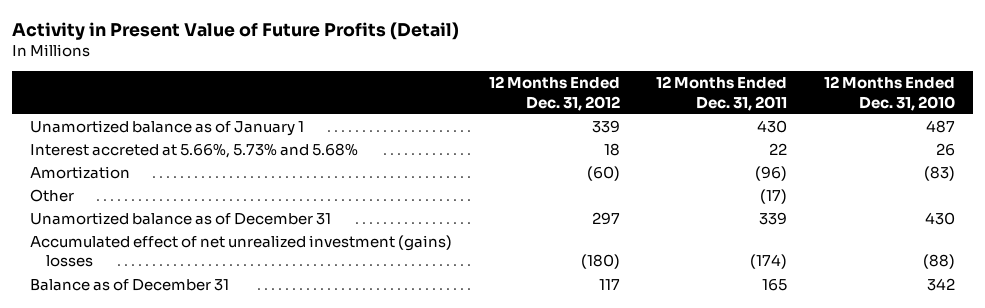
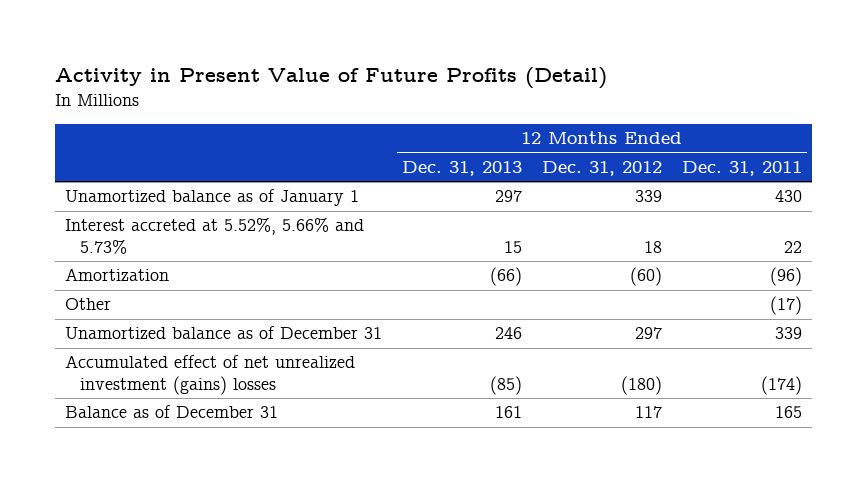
[823,76,955,111] 12 Months Ended Dec. 31, 2010 -> none
none -> [401,161,522,177] Dec. 31, 2013
[30,143,359,159] Interest accreted at 5.66%, 5.73% and 5.68% -> [64,217,364,255] Interest accreted at 5.52%, 5.66% and 5.73%

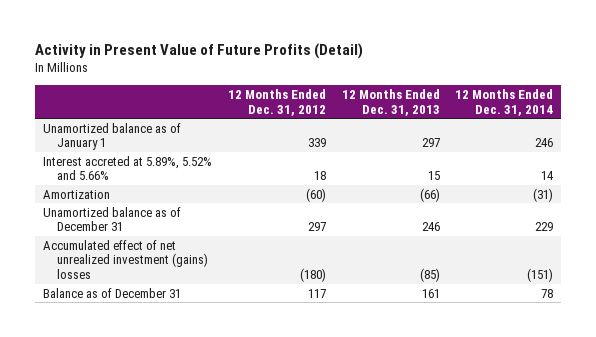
[681,161,802,177] Dec. 31, 2011 -> none
none -> [455,88,554,116] 12 Months Ended Dec. 31, 2014
[64,217,364,255] Interest accreted at 5.52%, 5.66% and 5.73% -> [43,155,213,181] Interest accreted at 5.89%, 5.52% and 5.66%
[64,298,111,311] Other -> none

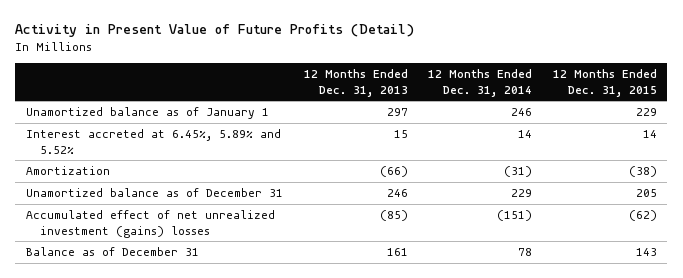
[227,88,326,116] 12 Months Ended Dec. 31, 2012 -> none
none -> [553,69,658,97] 12 Months Ended Dec. 31, 2015
[43,155,213,181] Interest accreted at 5.89%, 5.52% and 5.66% -> [25,128,281,154] Interest accreted at 6.45%, 5.89% and 5.52%

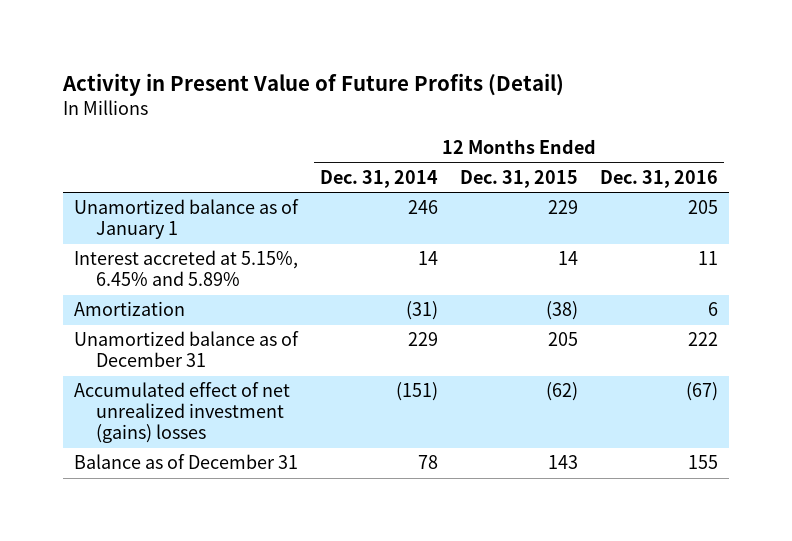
[303,69,408,97] 12 Months Ended Dec. 31, 2013 -> none
none -> [599,169,718,188] Dec. 31, 2016
[25,128,281,154] Interest accreted at 6.45%, 5.89% and 5.52% -> [73,250,298,287] Interest accreted at 5.15%, 6.45% and 5.89%

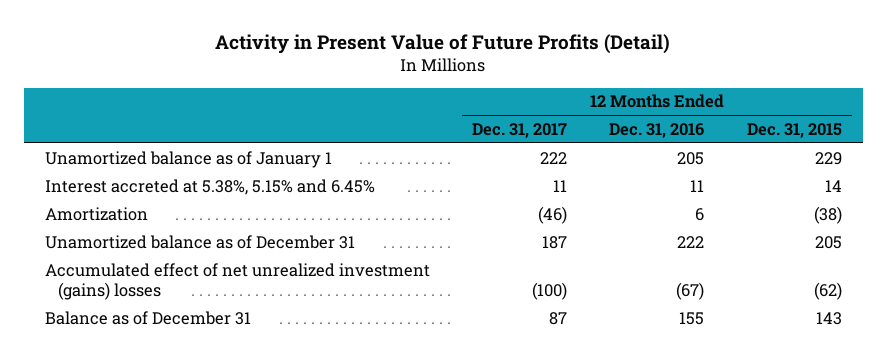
[319,169,438,188] Dec. 31, 2014 -> none
none -> [472,122,568,138] Dec. 31, 2017
[73,250,298,287] Interest accreted at 5.15%, 6.45% and 5.89% -> [45,178,376,195] Interest accreted at 5.38%, 5.15% and 6.45%

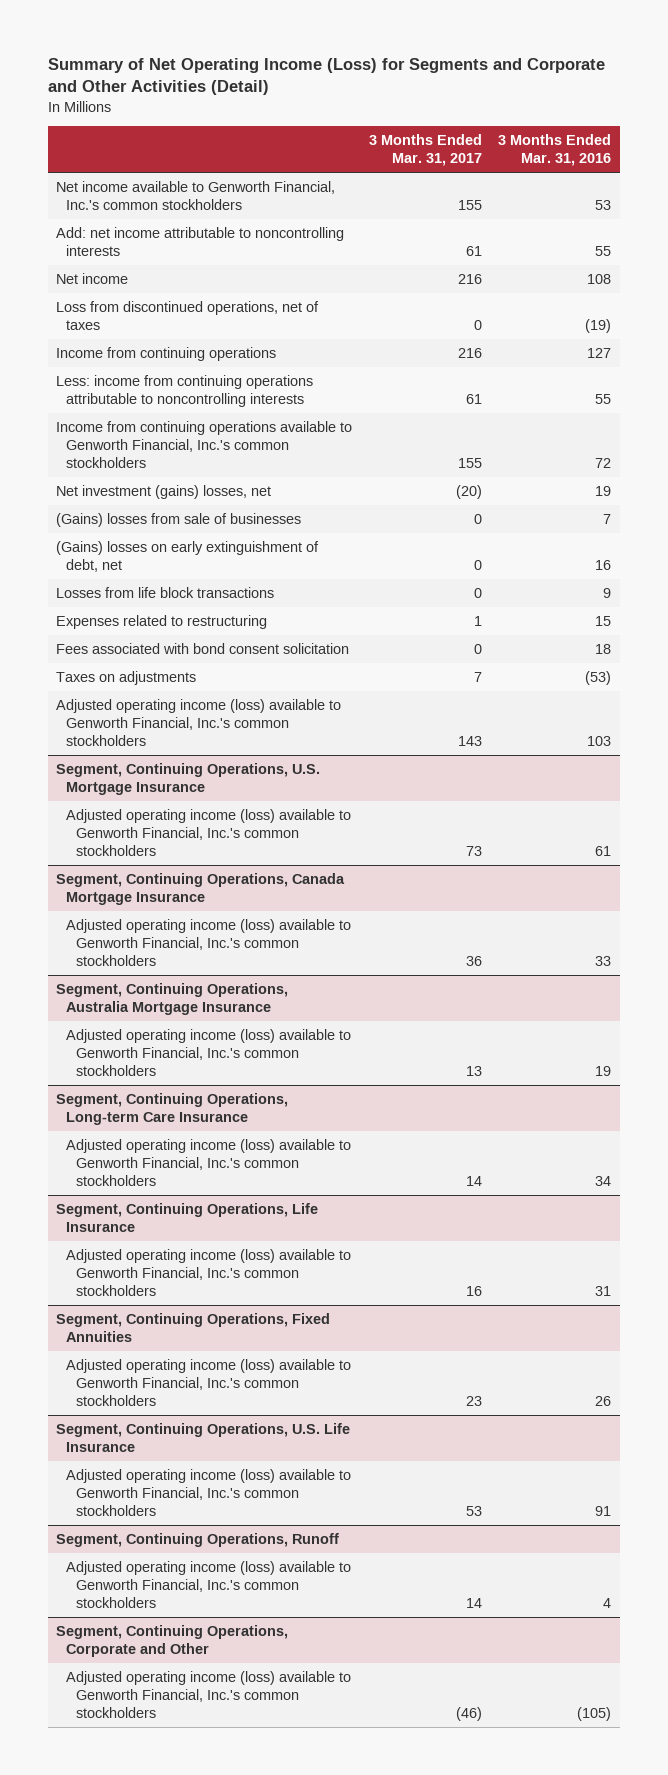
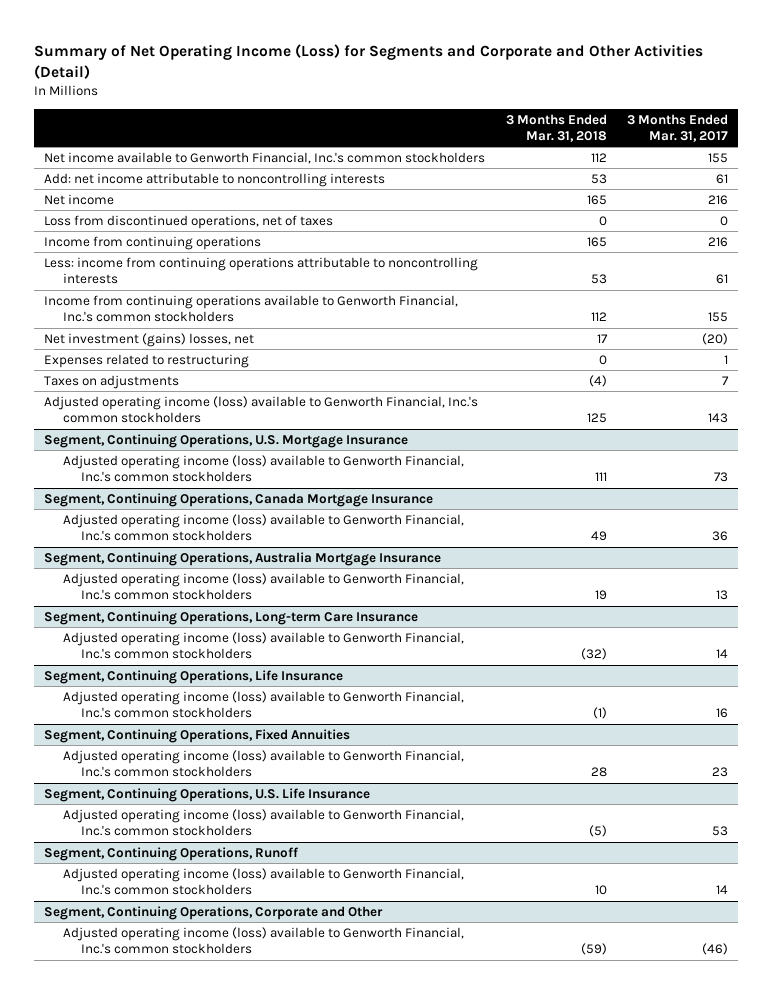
[498,133,612,166] 3 Months Ended Mar. 31, 2016 -> none
none -> [505,113,607,142] 3 Months Ended Mar. 31, 2018
[56,513,302,528] (Gains) losses from sale of businesses -> none
[56,541,320,573] (Gains) losses on early extinguishment of debt, net -> none
[56,587,275,599] Losses from life block transactions -> none
[56,643,350,655] Fees associated with bond consent solicitation -> none

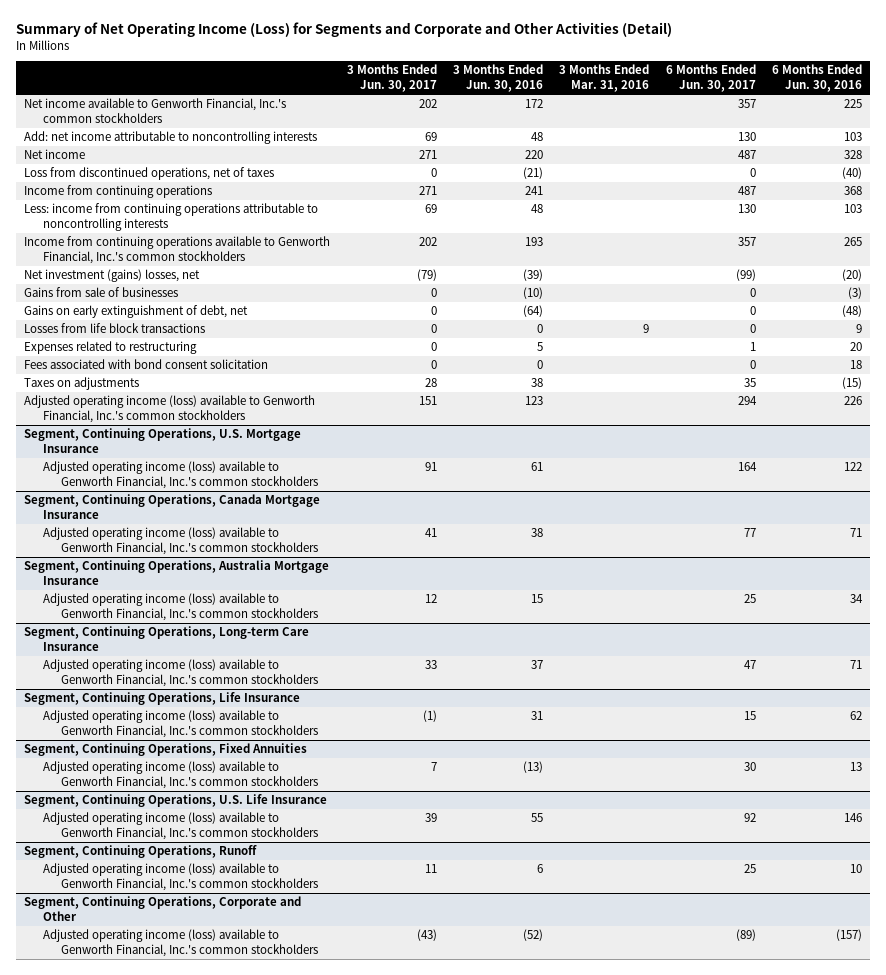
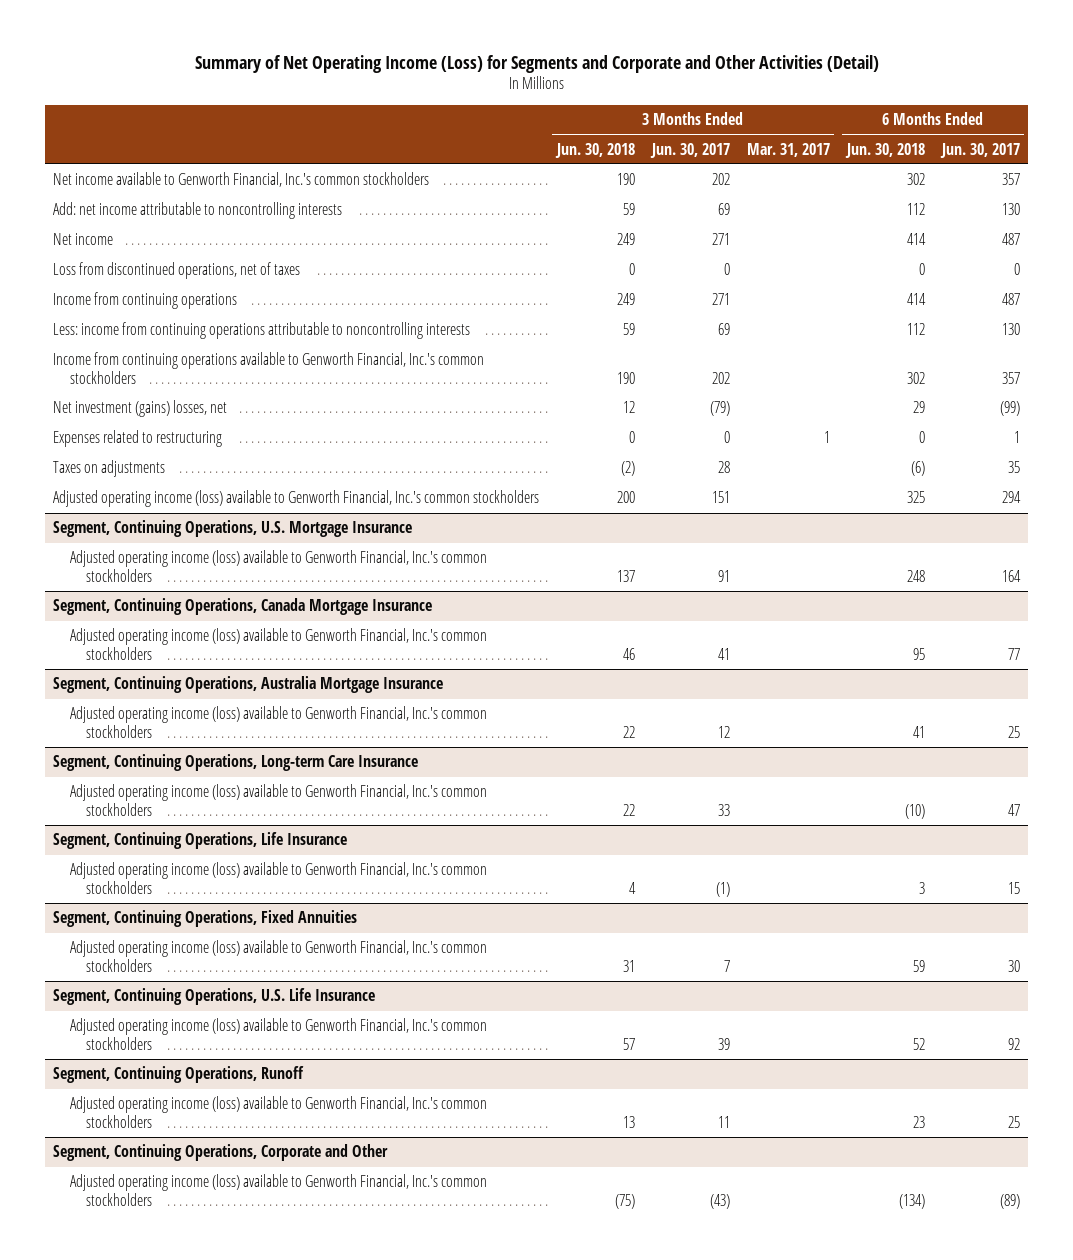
[452,64,543,93] 3 Months Ended Jun. 30, 2016 -> none
[559,64,650,93] 3 Months Ended Mar. 31, 2016 -> none
[771,64,862,93] 6 Months Ended Jun. 30, 2016 -> none
none -> [554,142,635,158] Jun. 30, 2018
none -> [746,142,830,157] Mar. 31, 2017
none -> [844,142,925,158] Jun. 30, 2018
[24,287,179,298] Gains from sale of businesses -> none
[24,305,249,319] Gains on early extinguishment of debt, net -> none
[24,323,206,334] Losses from life block transactions -> none
[24,359,269,370] Fees associated with bond consent solicitation -> none

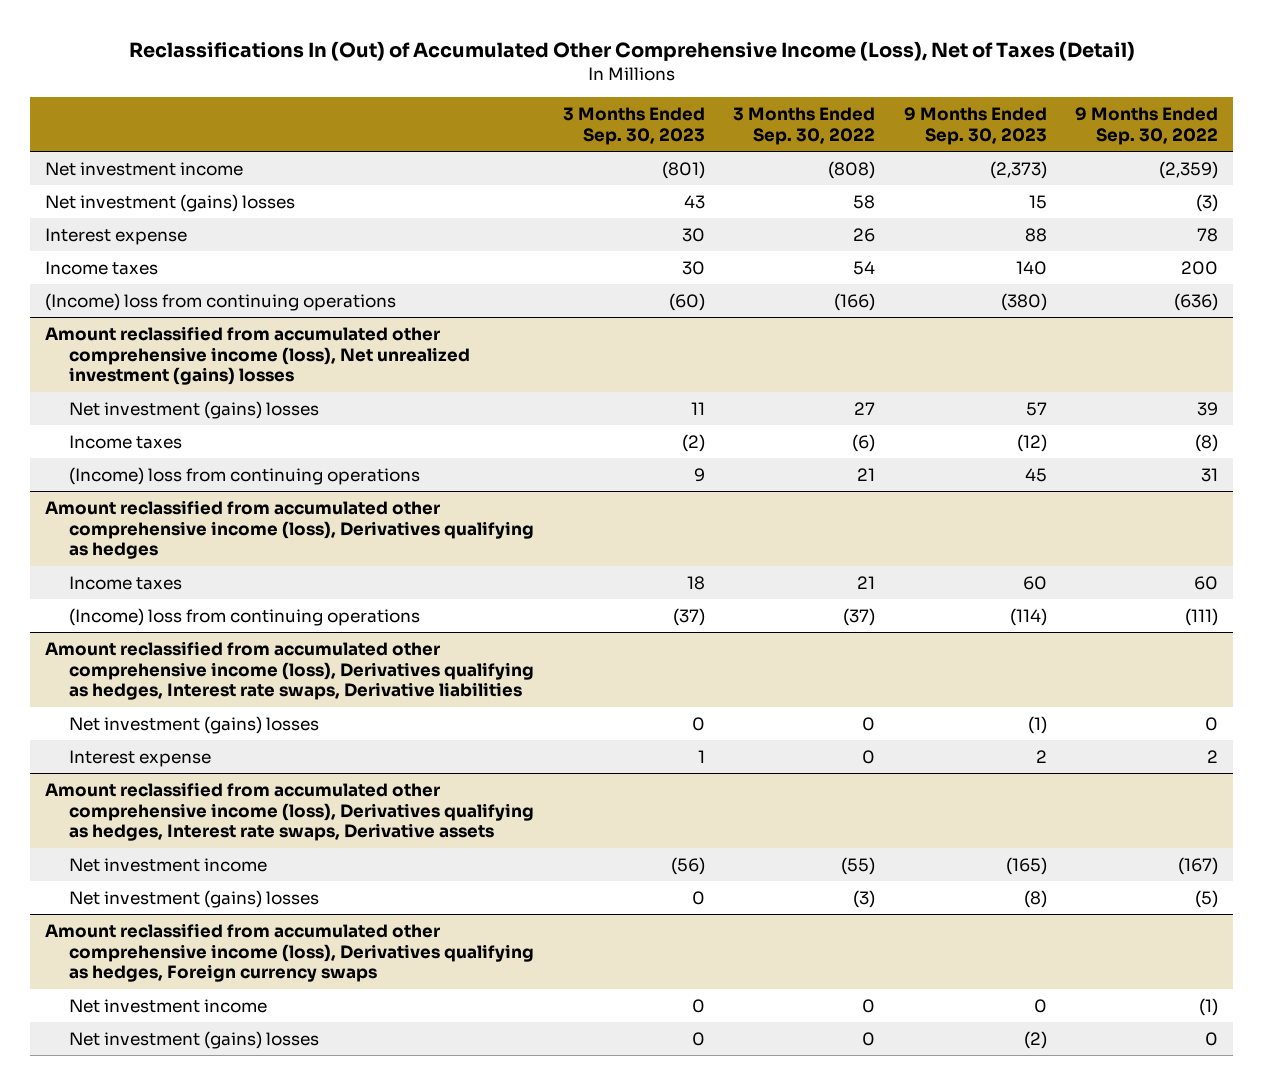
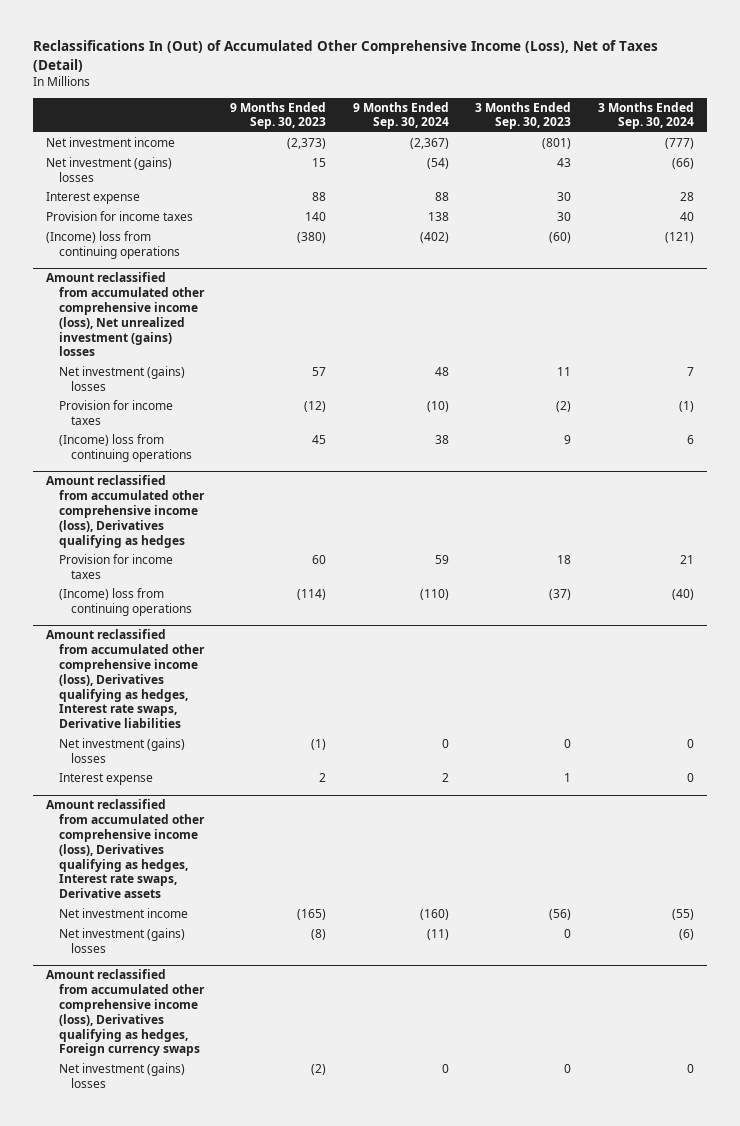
[733,106,876,145] 3 Months Ended Sep. 30, 2022 -> none
[1075,106,1219,145] 9 Months Ended Sep. 30, 2022 -> none
none -> [352,101,449,130] 9 Months Ended Sep. 30, 2024
none -> [598,101,695,130] 3 Months Ended Sep. 30, 2024
[44,260,158,275] Income taxes -> [46,211,194,222] Provision for income taxes
[69,434,183,449] Income taxes -> [58,400,173,425] Provision for income taxes
[69,575,183,590] Income taxes -> [58,554,173,579] Provision for income taxes
[69,998,268,1013] Net investment income -> none

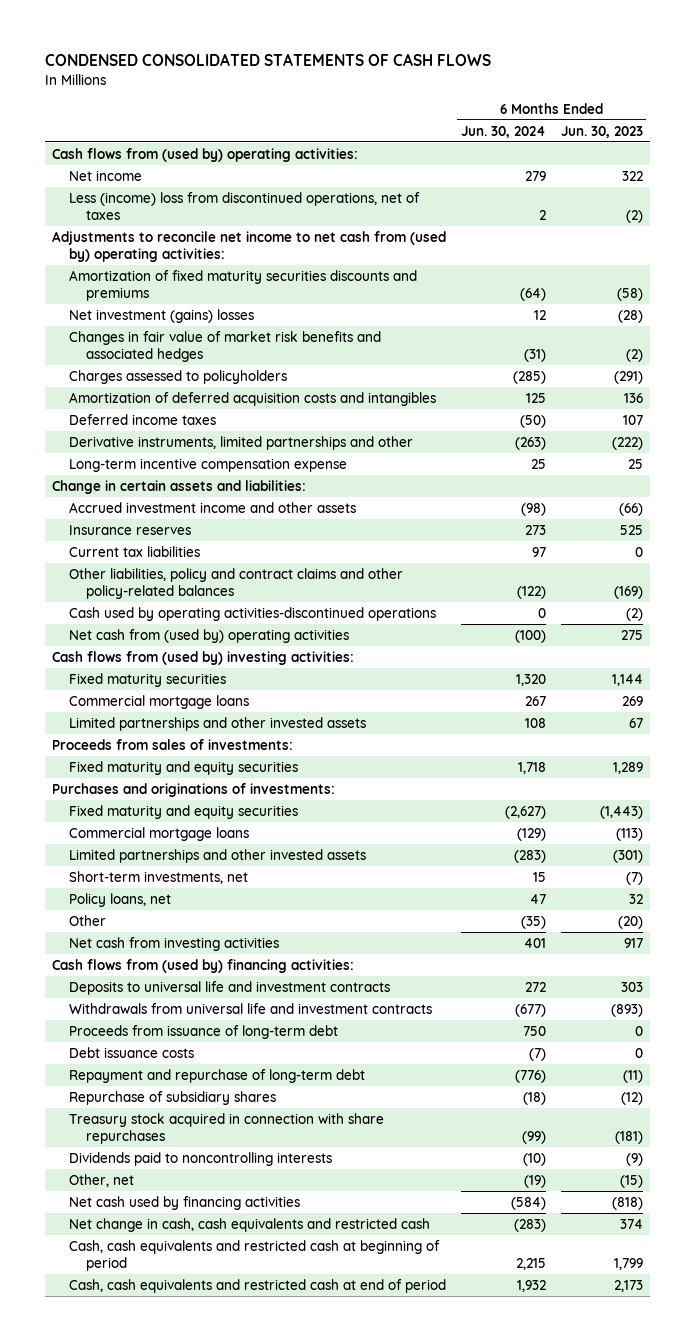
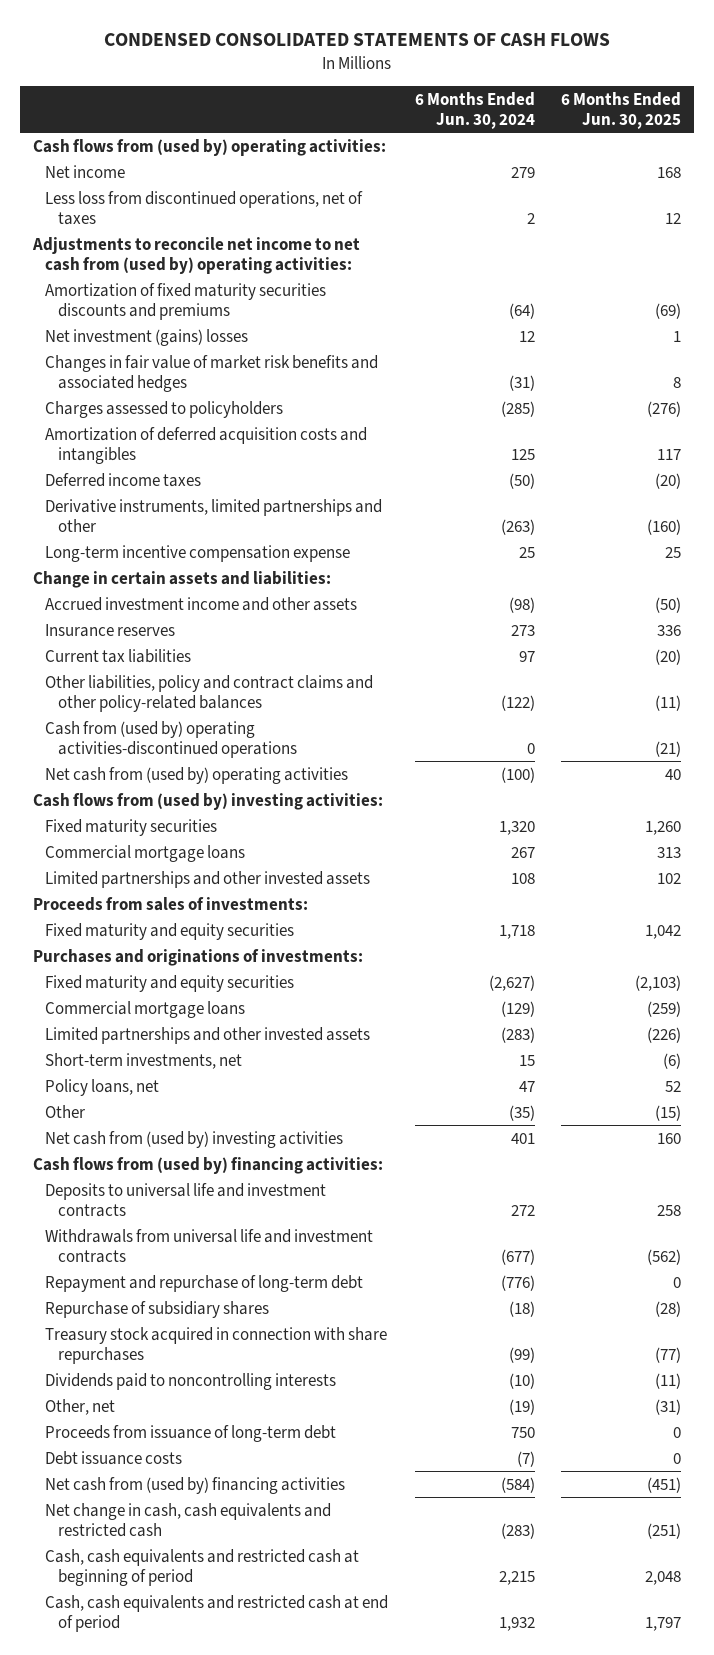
[560,125,643,138] Jun. 30, 2023 -> none
none -> [560,91,681,129] 6 Months Ended Jun. 30, 2025
[68,191,420,221] Less (income) loss from discontinued operations, net of taxes -> [45,190,364,225] Less loss from discontinued operations, net of taxes
[68,606,436,621] Cash used by operating activities-discontinued operations -> [45,720,297,758] Cash from (used by) operating activities-discontinued operations
[68,936,279,951] Net cash from investing activities -> [45,1130,344,1148] Net cash from (used by) investing activities
[68,1024,338,1039] Proceeds from issuance of long-term debt -> [45,1424,337,1442] Proceeds from issuance of long-term debt
[68,1046,194,1058] Debt issuance costs -> [45,1450,183,1465] Debt issuance costs
[68,1195,300,1210] Net cash used by financing activities -> [45,1476,346,1494] Net cash from (used by) financing activities

